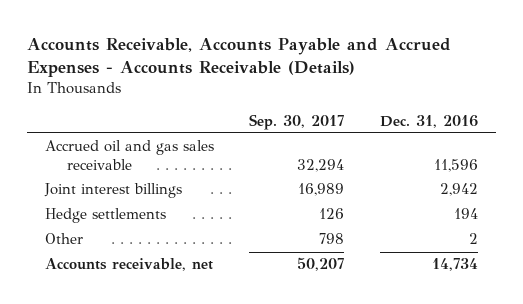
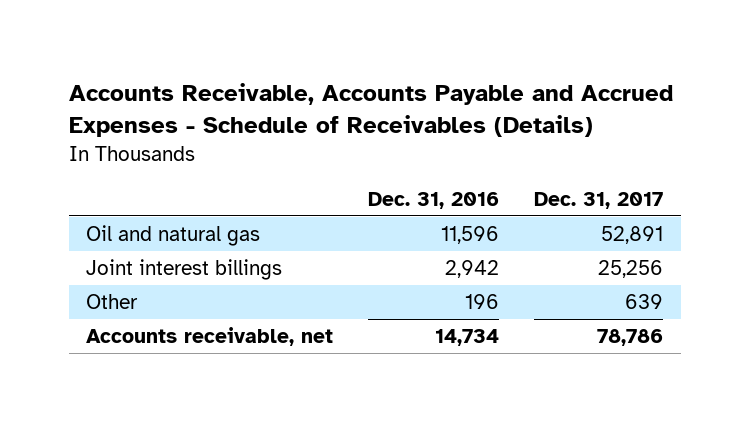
[26,37,451,78] Accounts Receivable, Accounts Payable and Accrued Expenses - Accounts Receivable (Details) -> [68,82,673,138] Accounts Receivable, Accounts Payable and Accrued Expenses - Schedule of Receivables (Details)
[249,113,345,130] Sep. 30, 2017 -> none
none -> [534,192,664,210] Dec. 31, 2017
[44,140,214,170] Accrued oil and gas sales receivable -> [86,224,261,246] Oil and natural gas
[44,208,166,224] Hedge settlements -> none
[469,233,479,245] 2 -> [465,293,500,309] 196

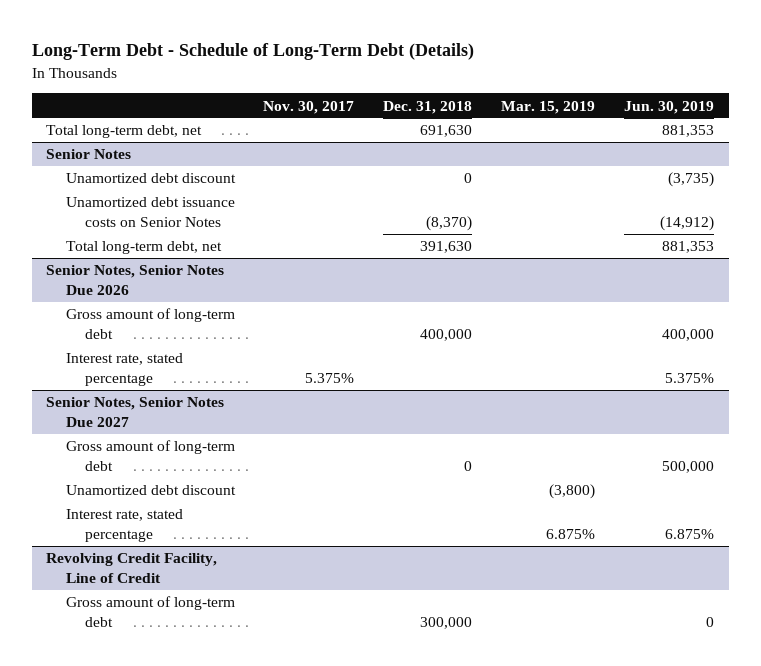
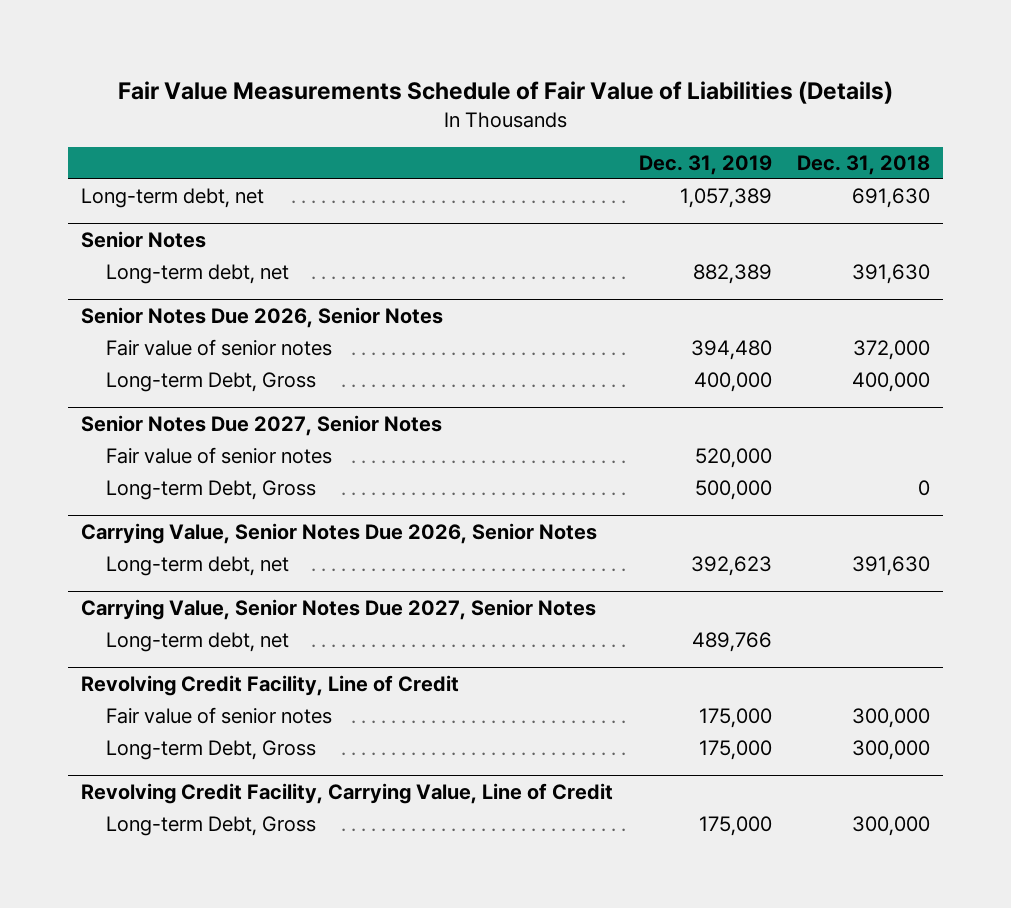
[31,43,474,61] Long-Term Debt - Schedule of Long-Term Debt (Details) -> [117,81,893,105] Fair Value Measurements Schedule of Fair Value of Liabilities (Details)
[263,100,355,114] Nov. 30, 2017 -> none
[501,100,596,114] Mar. 15, 2019 -> none
[624,100,715,114] Jun. 30, 2019 -> none
none -> [638,155,772,176] Dec. 31, 2019
[46,125,203,139] Total long-term debt, net -> [80,188,264,209] Long-term debt, net
[65,173,236,184] Unamortized debt discount -> none
[65,197,235,227] Unamortized debt issuance costs on Senior Notes -> none
[65,353,183,386] Interest rate, stated percentage -> none
[65,485,236,496] Unamortized debt discount -> none
[65,509,183,542] Interest rate, stated percentage -> none
[65,241,222,255] Total long-term debt, net -> [105,264,289,285] Long-term debt, net
[46,265,225,295] Senior Notes, Senior Notes Due 2026 -> [80,306,443,328] Senior Notes Due 2026, Senior Notes
none -> [105,339,332,357] Fair value of senior notes
[65,308,235,339] Gross amount of long-term debt -> [105,372,316,393] Long-term Debt, Gross
[46,397,225,427] Senior Notes, Senior Notes Due 2027 -> [80,414,442,436] Senior Notes Due 2027, Senior Notes
none -> [105,447,332,465] Fair value of senior notes
[65,440,235,471] Gross amount of long-term debt -> [105,480,316,501] Long-term Debt, Gross
none -> [80,522,597,544] Carrying Value, Senior Notes Due 2026, Senior Notes
none -> [105,556,289,577] Long-term debt, net
none -> [80,598,596,620] Carrying Value, Senior Notes Due 2027, Senior Notes
none -> [105,632,289,653] Long-term debt, net
none -> [105,707,332,725] Fair value of senior notes
[65,596,235,627] Gross amount of long-term debt -> [105,740,316,761] Long-term Debt, Gross
none -> [80,782,613,804] Revolving Credit Facility, Carrying Value, Line of Credit
none -> [105,816,316,837] Long-term Debt, Gross

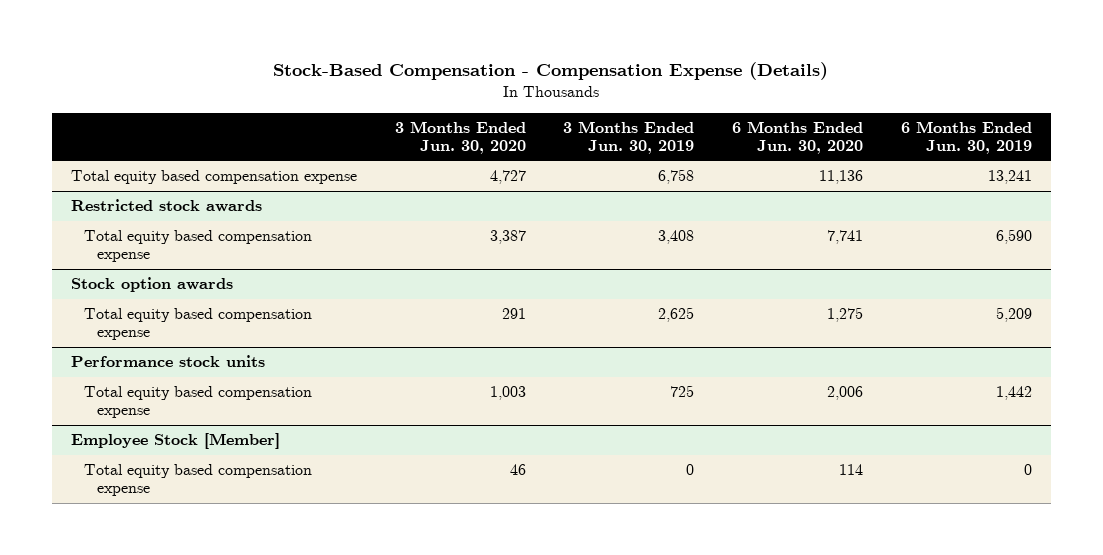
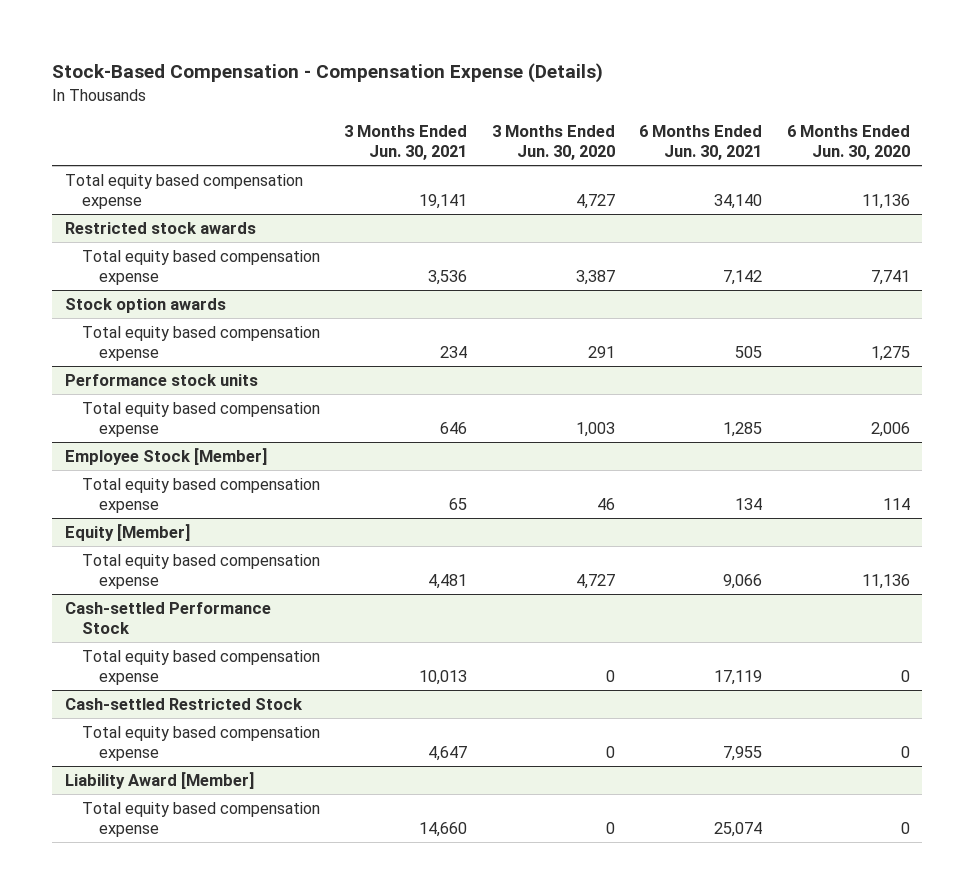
[563,121,695,154] 3 Months Ended Jun. 30, 2019 -> none
[900,121,1032,154] 6 Months Ended Jun. 30, 2019 -> none
none -> [344,125,468,161] 3 Months Ended Jun. 30, 2021
none -> [639,125,763,161] 6 Months Ended Jun. 30, 2021
none -> [64,523,190,541] Equity [Member]
none -> [81,553,320,589] Total equity based compensation expense
none -> [64,601,271,634] Cash-settled Performance Stock
none -> [81,649,320,685] Total equity based compensation expense
none -> [64,697,303,710] Cash-settled Restricted Stock
none -> [81,725,320,761] Total equity based compensation expense
none -> [64,771,254,789] Liability Award [Member]
none -> [81,801,320,837] Total equity based compensation expense

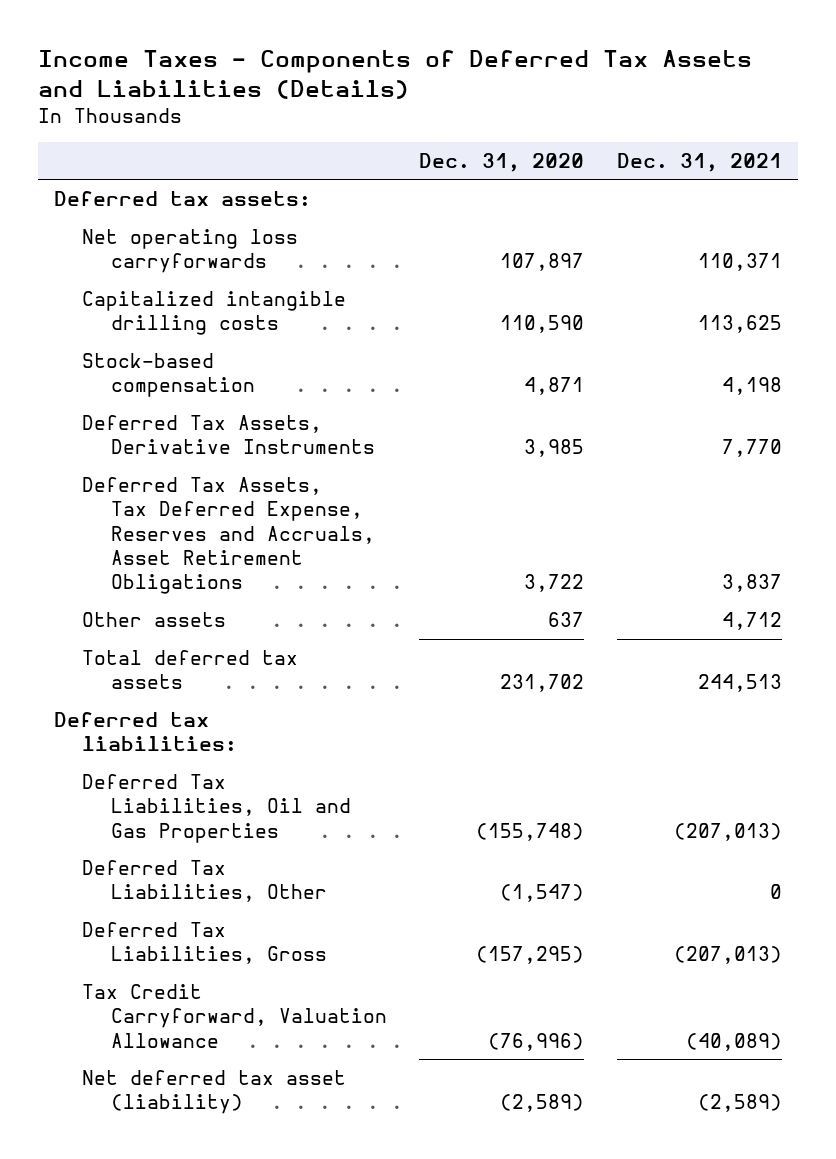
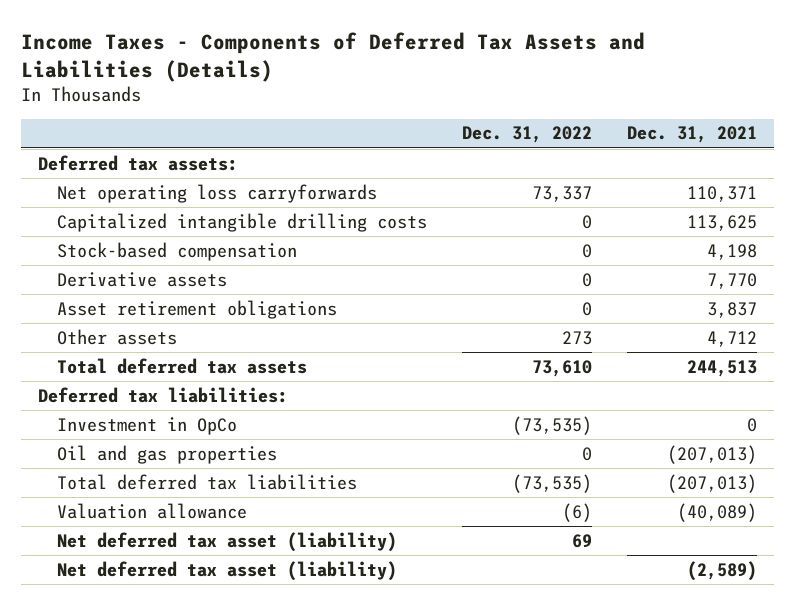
[419,152,585,172] Dec. 31, 2020 -> none
none -> [462,126,593,144] Dec. 31, 2022
[82,415,375,455] Deferred Tax Assets, Derivative Instruments -> [57,271,228,287] Derivative assets
[82,477,375,595] Deferred Tax Assets, Tax Deferred Expense, Reserves and Accruals, Asset Retirement Obligations -> [57,299,338,319] Asset retirement obligations
[82,860,327,903] Deferred Tax Liabilities, Other -> none
none -> [57,416,238,435] Investment in OpCo
[82,774,351,843] Deferred Tax Liabilities, Oil and Gas Properties -> [57,444,278,464] Oil and gas properties
[82,922,327,965] Deferred Tax Liabilities, Gross -> [57,473,358,490] Total deferred tax liabilities
[82,984,387,1048] Tax Credit Carryforward, Valuation Allowance -> [57,502,248,519] Valuation allowance
none -> [57,531,398,552] Net deferred tax asset (liability)

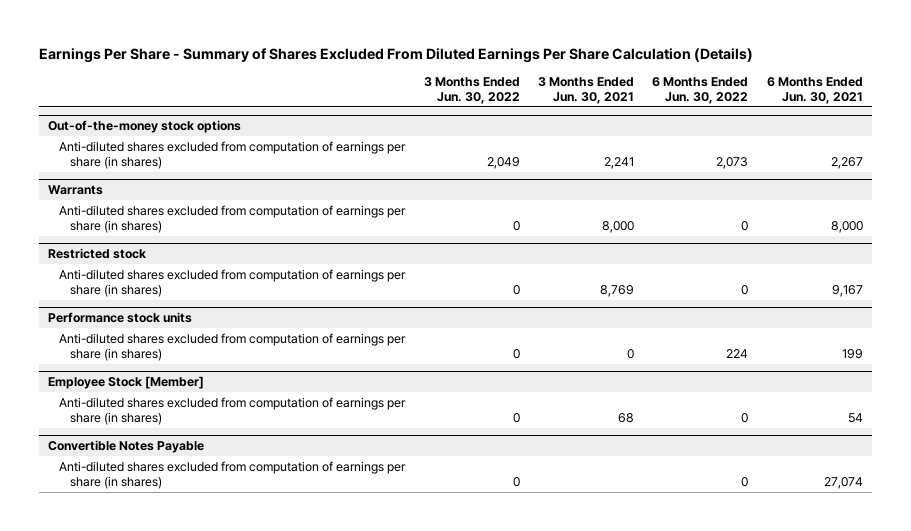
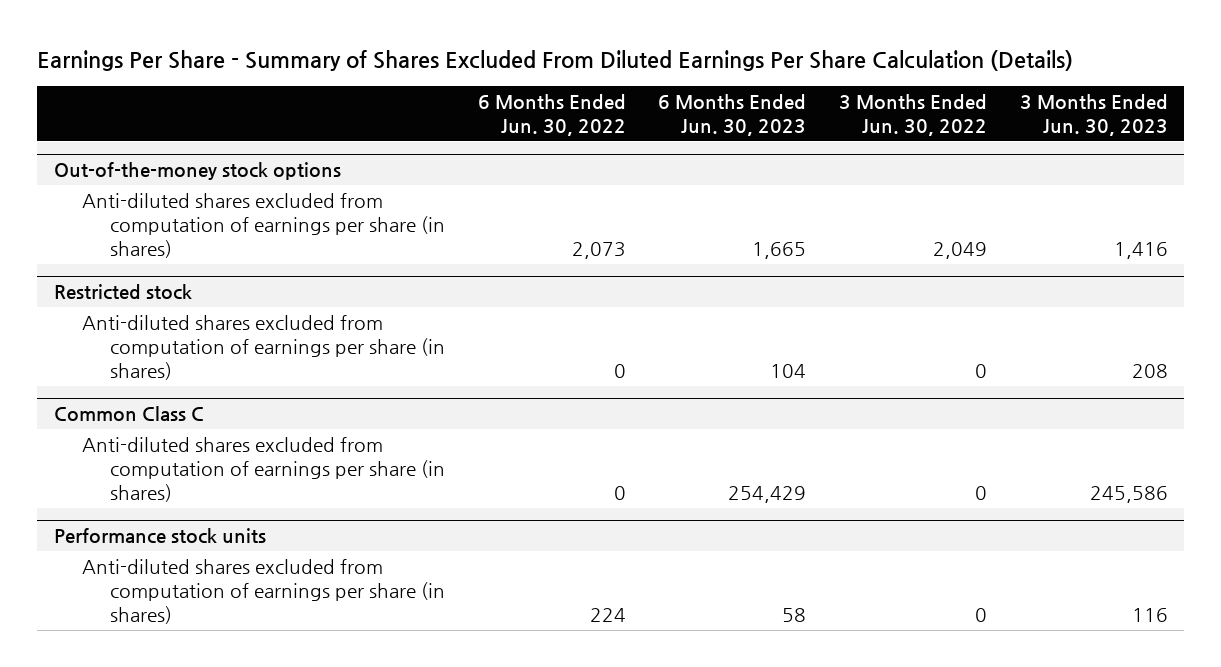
[538,77,635,105] 3 Months Ended Jun. 30, 2021 -> none
[766,77,863,105] 6 Months Ended Jun. 30, 2021 -> none
none -> [658,93,807,136] 6 Months Ended Jun. 30, 2023
none -> [1019,93,1168,136] 3 Months Ended Jun. 30, 2023
[48,185,104,196] Warrants -> none
[59,204,407,233] Anti-diluted shares excluded from computation of earnings per share (in shares) -> none
none -> [53,406,204,422] Common Class C
none -> [81,437,445,503] Anti-diluted shares excluded from computation of earnings per share (in shares)
[48,376,205,390] Employee Stock [Member] -> none
[59,396,407,425] Anti-diluted shares excluded from computation of earnings per share (in shares) -> none
[48,440,205,454] Convertible Notes Payable -> none
[59,460,407,489] Anti-diluted shares excluded from computation of earnings per share (in shares) -> none

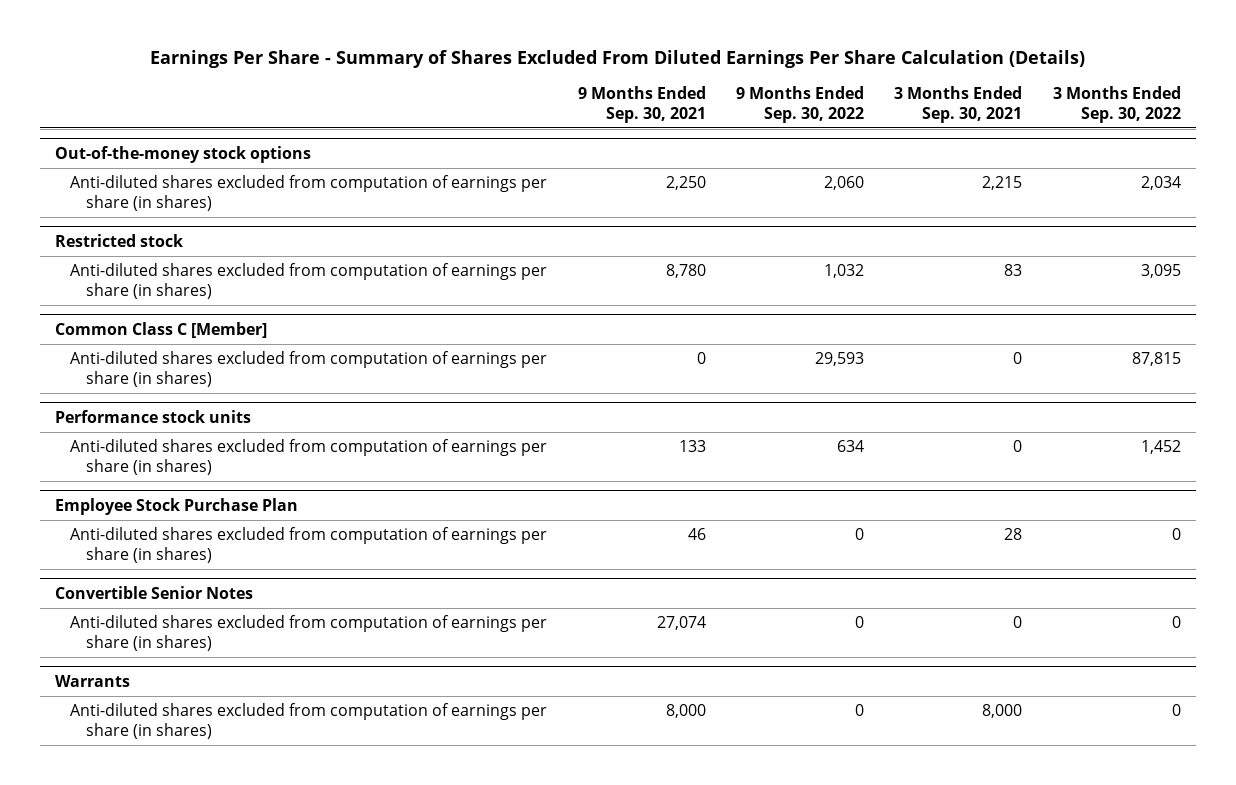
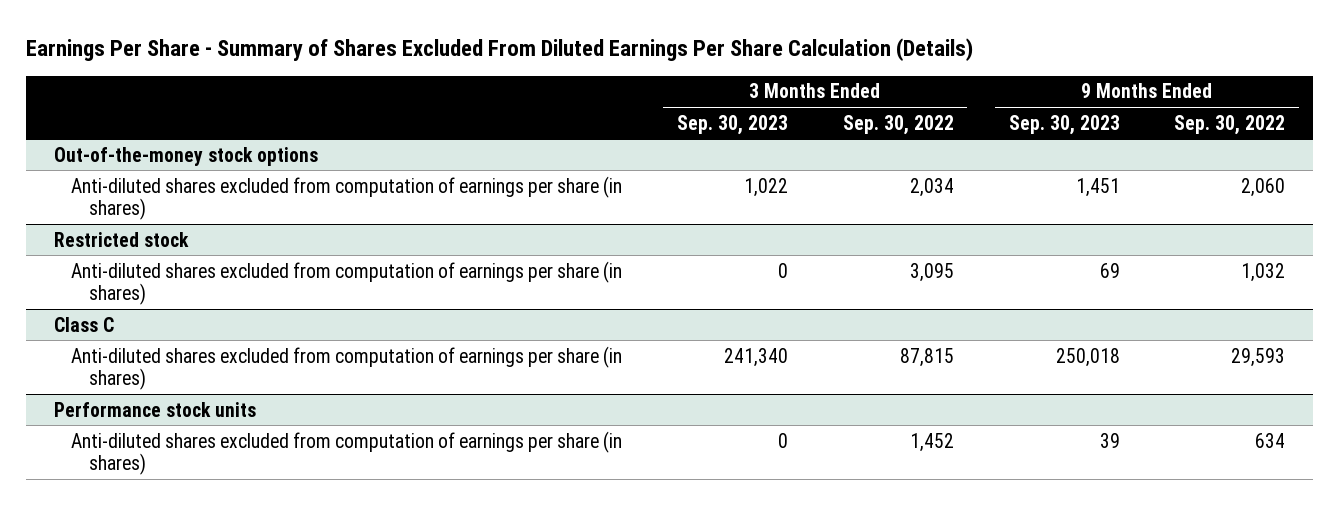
[577,86,706,123] 9 Months Ended Sep. 30, 2021 -> none
[894,86,1023,123] 3 Months Ended Sep. 30, 2021 -> none
none -> [676,114,788,135] Sep. 30, 2023
none -> [1008,114,1120,135] Sep. 30, 2023
[55,321,268,338] Common Class C [Member] -> [53,316,114,332] Class C
[55,497,299,515] Employee Stock Purchase Plan -> none
[70,526,548,563] Anti-diluted shares excluded from computation of earnings per share (in shares) -> none
[55,585,254,599] Convertible Senior Notes -> none
[70,614,548,651] Anti-diluted shares excluded from computation of earnings per share (in shares) -> none
[55,674,131,687] Warrants -> none
[70,702,548,739] Anti-diluted shares excluded from computation of earnings per share (in shares) -> none

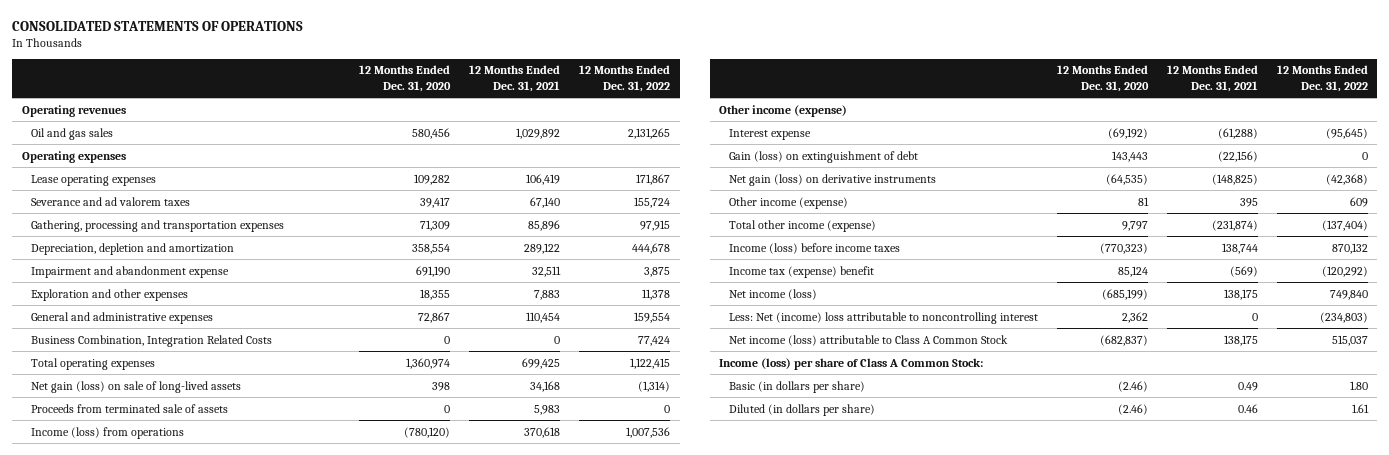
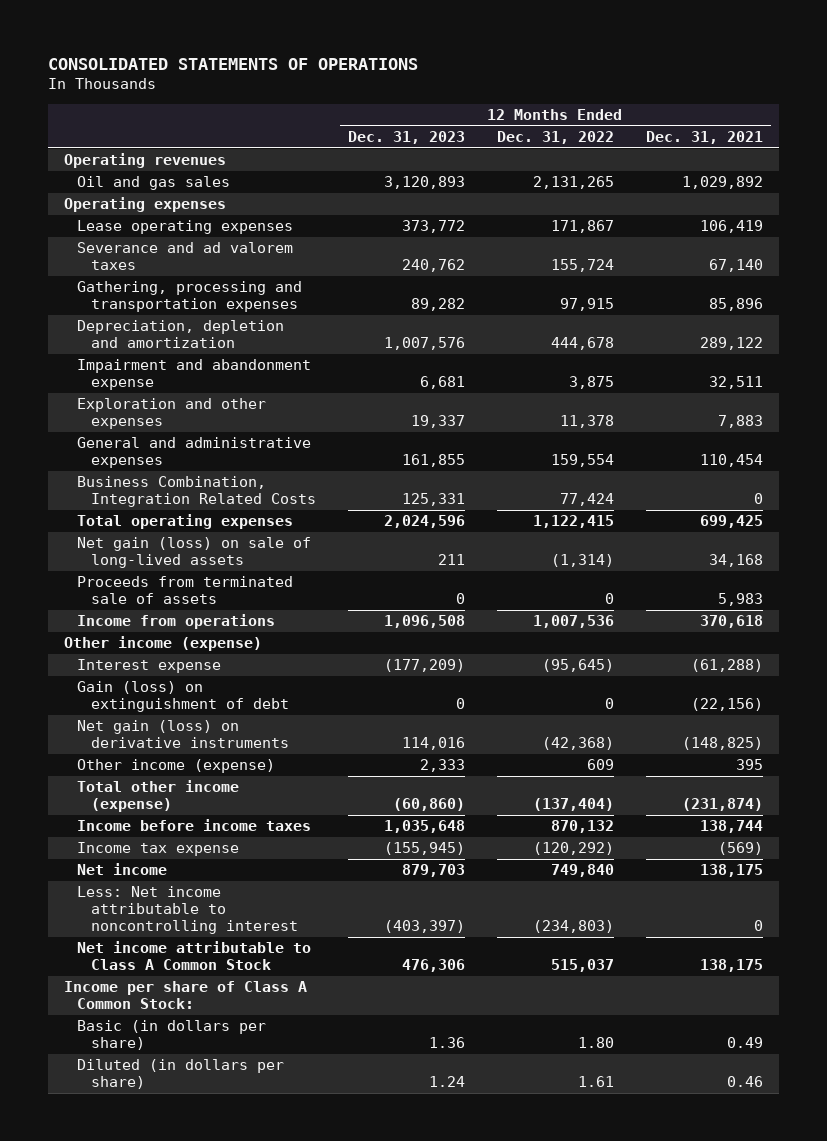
[359,65,452,92] 12 Months Ended Dec. 31, 2020 -> none
none -> [347,131,465,145] Dec. 31, 2023
[31,426,185,439] Income (loss) from operations -> [77,614,276,630] Income from operations
[728,242,900,254] Income (loss) before income taxes -> [77,819,312,832] Income before income taxes
[728,265,874,278] Income tax (expense) benefit -> [77,842,240,857] Income tax expense
[728,288,817,300] Net income (loss) -> [77,863,168,876] Net income
[728,311,1038,324] Less: Net (income) loss attributable to noncontrolling interest -> [77,886,298,935] Less: Net income attributable to noncontrolling interest
[728,334,1008,346] Net income (loss) attributable to Class A Common Stock -> [77,941,312,971] Net income attributable to Class A Common Stock
[719,357,984,370] Income (loss) per share of Class A Common Stock: -> [63,981,307,1010] Income per share of Class A Common Stock:

